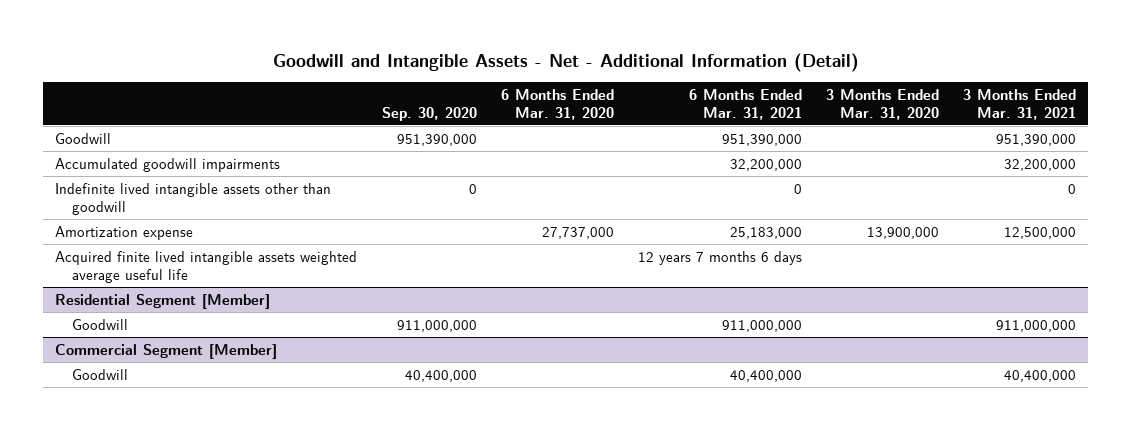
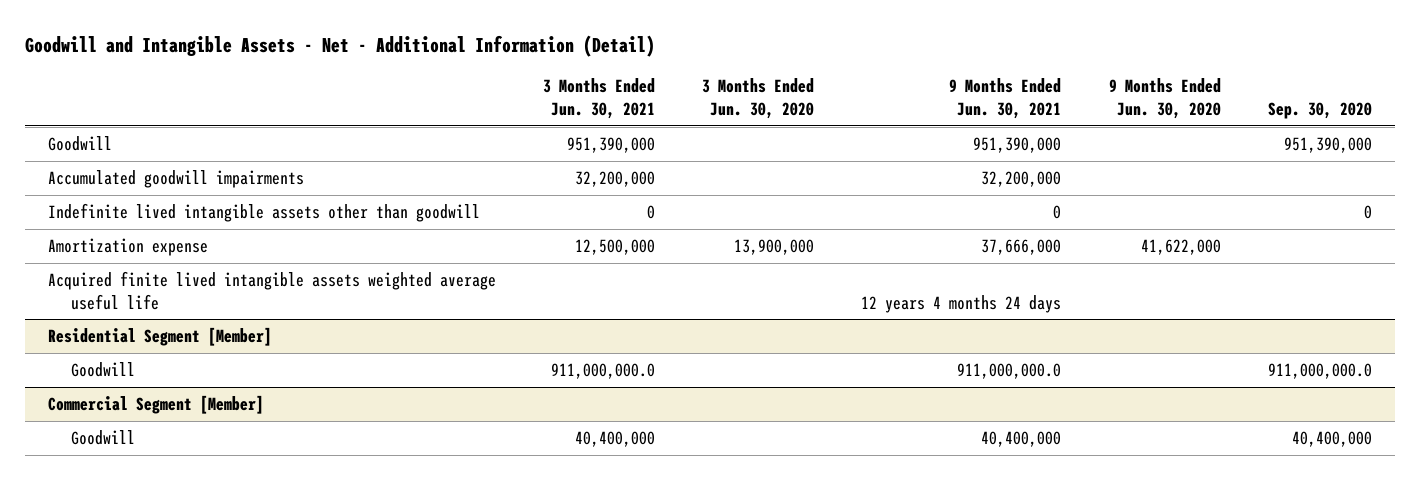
[500,88,614,120] 6 Months Ended Mar. 31, 2020 -> none
[688,88,802,120] 6 Months Ended Mar. 31, 2021 -> none
[826,88,940,120] 3 Months Ended Mar. 31, 2020 -> none
[963,88,1077,120] 3 Months Ended Mar. 31, 2021 -> none
none -> [543,78,656,120] 3 Months Ended Jun. 30, 2021
none -> [702,78,815,120] 3 Months Ended Jun. 30, 2020
none -> [949,78,1062,120] 9 Months Ended Jun. 30, 2021
none -> [1108,78,1221,120] 9 Months Ended Jun. 30, 2020
[396,319,477,332] 911,000,000 -> [1267,363,1372,380] 911,000,000.0

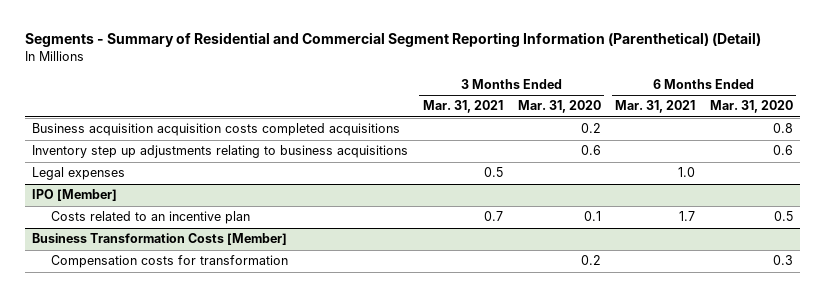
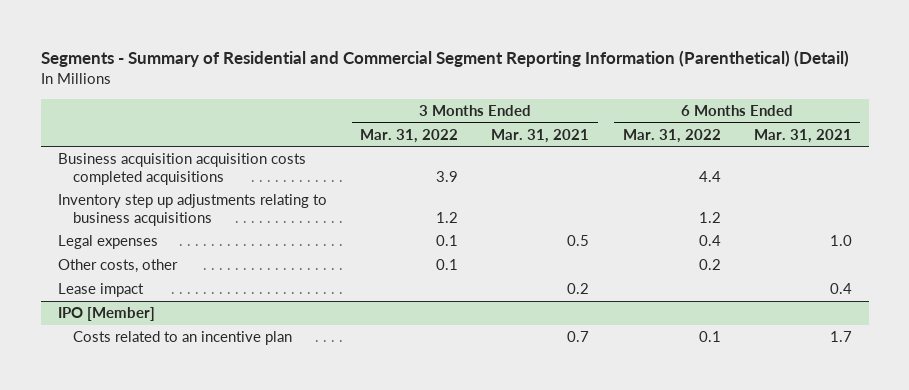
[517,100,601,114] Mar. 31, 2020 -> none
[709,100,793,114] Mar. 31, 2020 -> none
none -> [359,128,458,143] Mar. 31, 2022
none -> [622,128,721,143] Mar. 31, 2022
none -> [57,259,178,274] Other costs, other
none -> [57,283,144,298] Lease impact
[32,233,288,246] Business Transformation Costs [Member] -> none
[50,255,288,269] Compensation costs for transformation -> none

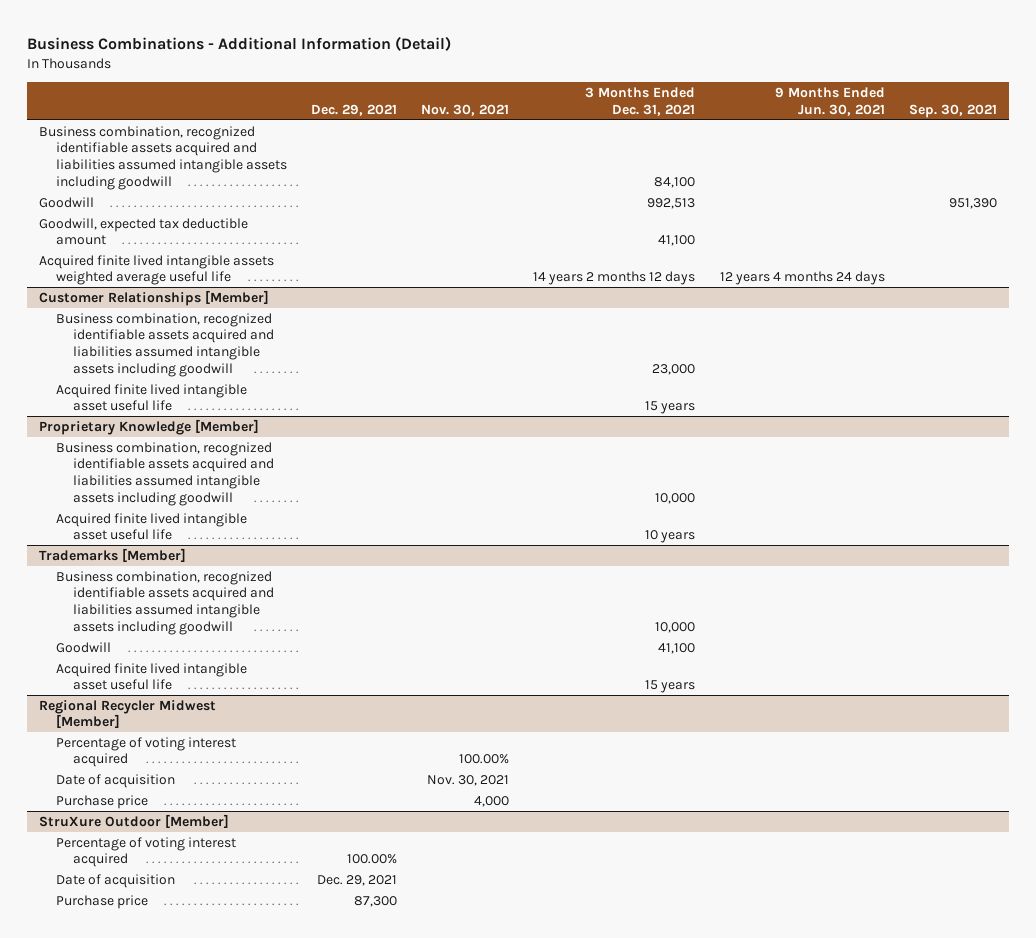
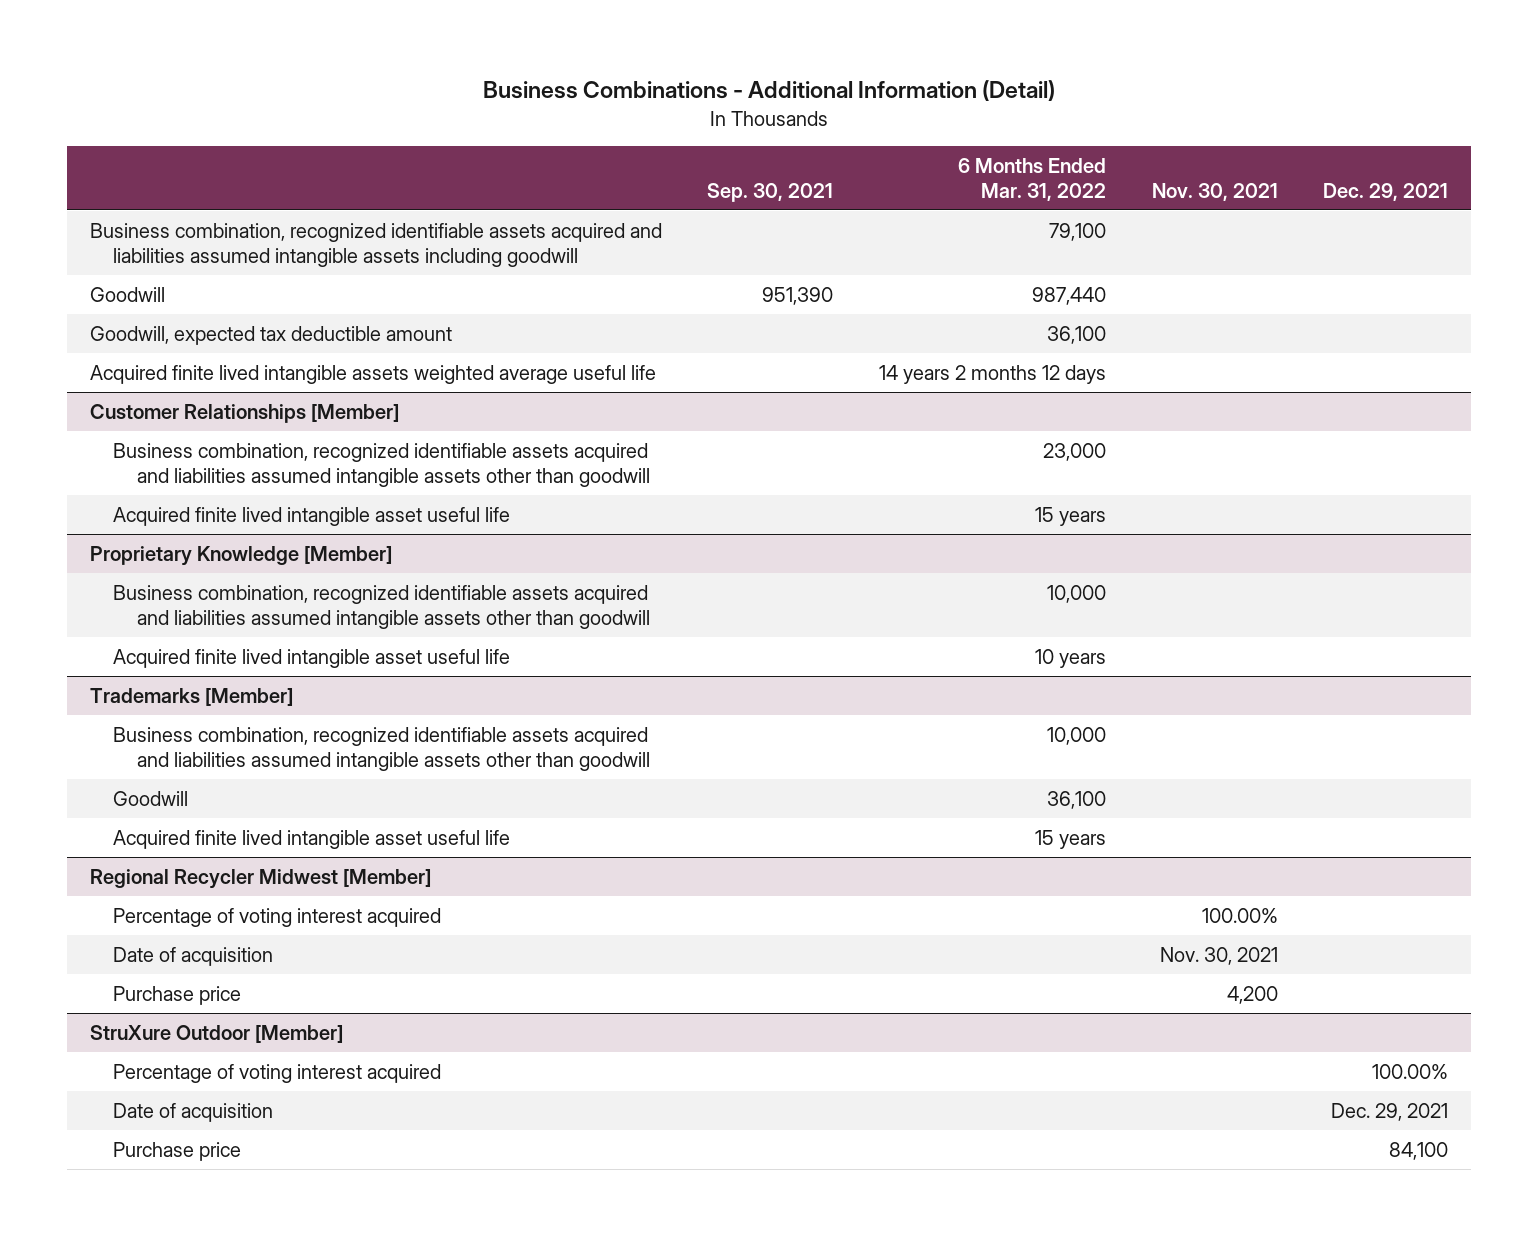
[585,87,696,116] 3 Months Ended Dec. 31, 2021 -> none
[774,87,885,116] 9 Months Ended Jun. 30, 2021 -> none
none -> [957,157,1106,201] 6 Months Ended Mar. 31, 2022
[56,312,275,377] Business combination, recognized identifiable assets acquired and liabilities assumed intangible assets including goodwill -> [113,442,651,487] Business combination, recognized identifiable assets acquired and liabilities assumed intangible assets other than goodwill
[56,441,275,506] Business combination, recognized identifiable assets acquired and liabilities assumed intangible assets including goodwill -> [113,584,651,629] Business combination, recognized identifiable assets acquired and liabilities assumed intangible assets other than goodwill
[56,570,275,635] Business combination, recognized identifiable assets acquired and liabilities assumed intangible assets including goodwill -> [113,726,651,771] Business combination, recognized identifiable assets acquired and liabilities assumed intangible assets other than goodwill
[474,795,510,807] 4,000 -> [1226,985,1278,1004] 4,200
[354,895,398,907] 87,300 -> [1389,1141,1449,1160] 84,100

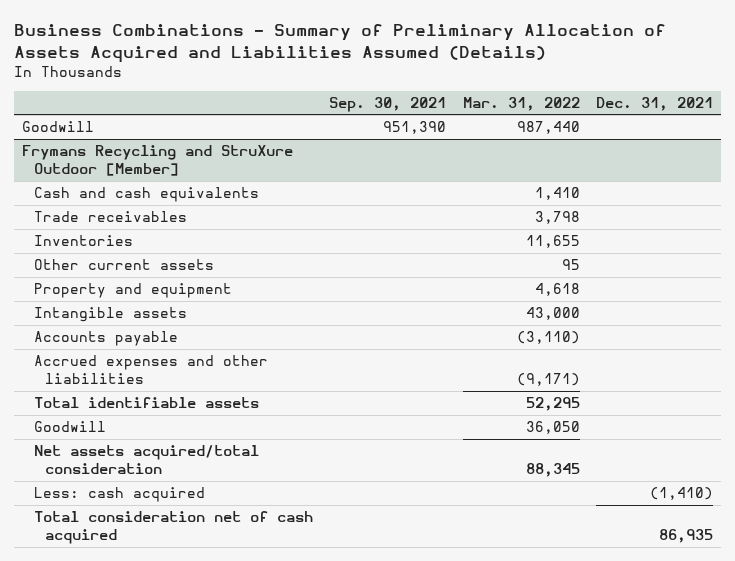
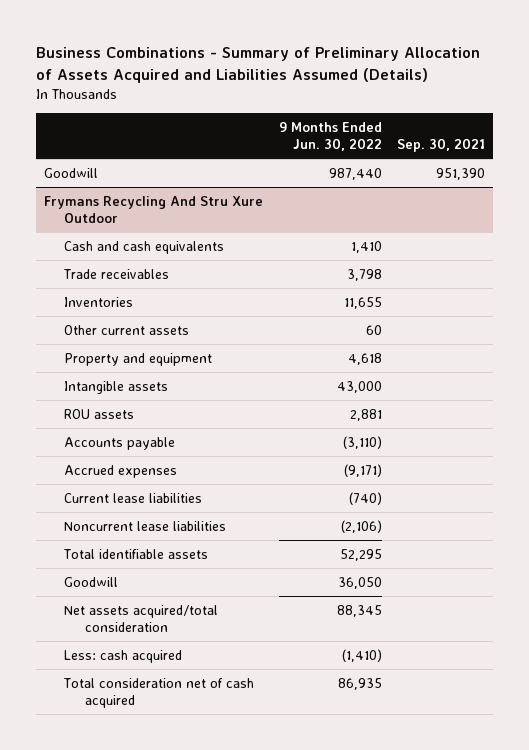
[462,96,580,111] Mar. 31, 2022 -> none
[595,96,713,111] Dec. 31, 2021 -> none
none -> [278,121,382,151] 9 Months Ended Jun. 30, 2022
[22,145,294,177] Frymans Recycling and StruXure Outdoor [Member] -> [43,195,263,224] Frymans Recycling And Stru Xure Outdoor
none -> [64,408,135,419] ROU assets
[33,355,268,385] Accrued expenses and other liabilities -> none
none -> [64,464,178,478] Accrued expenses
none -> [64,492,203,503] Current lease liabilities
none -> [64,520,227,531] Noncurrent lease liabilities

